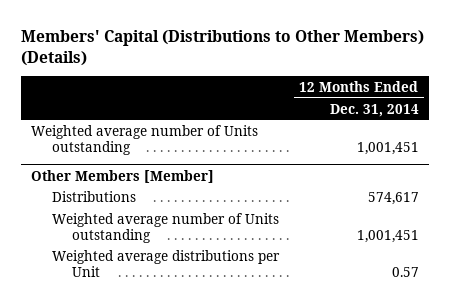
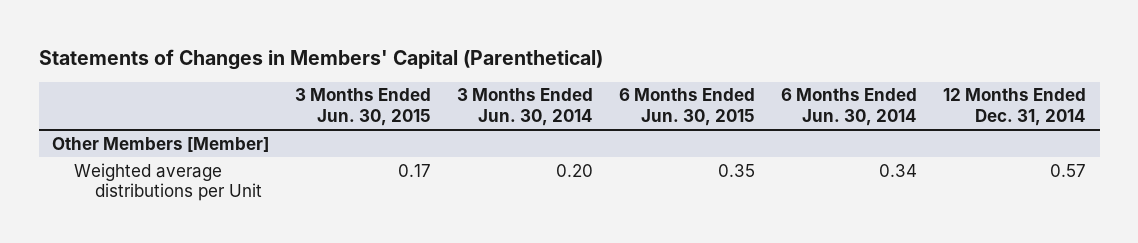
[21,30,425,66] Members' Capital (Distributions to Other Members) (Details) -> [38,48,603,70] Statements of Changes in Members' Capital (Parenthetical)
none -> [294,88,431,126] 3 Months Ended Jun. 30, 2015
none -> [457,88,594,126] 3 Months Ended Jun. 30, 2014
none -> [619,88,756,126] 6 Months Ended Jun. 30, 2015
none -> [781,88,918,126] 6 Months Ended Jun. 30, 2014
[31,124,259,155] Weighted average number of Units outstanding -> none
[51,190,136,202] Distributions -> none
[51,212,279,243] Weighted average number of Units outstanding -> none

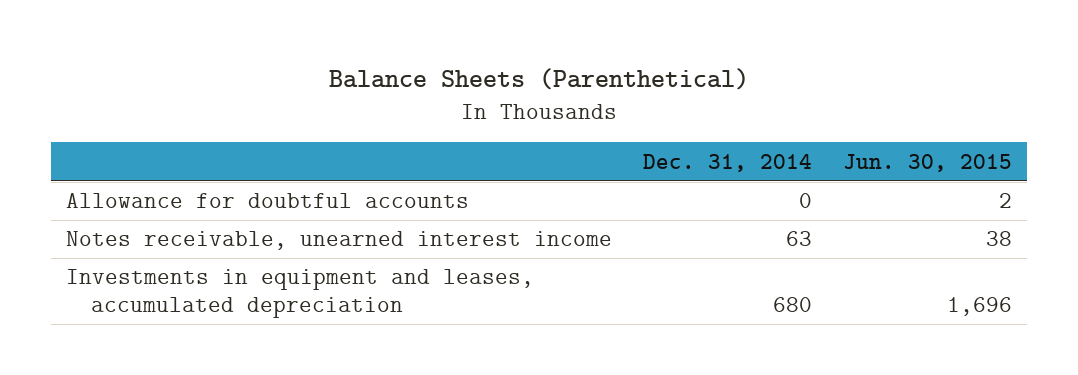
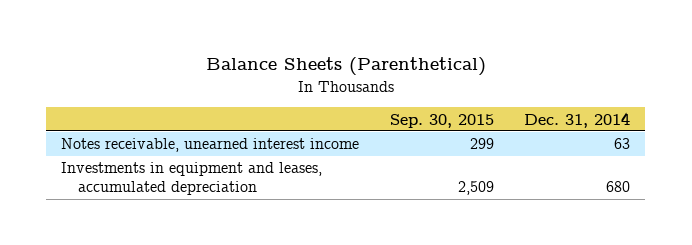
[842,153,1012,172] Jun. 30, 2015 -> none
none -> [389,113,494,128] Sep. 30, 2015
[66,193,470,209] Allowance for doubtful accounts -> none

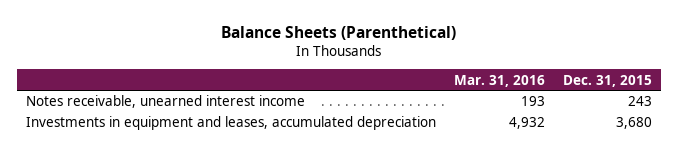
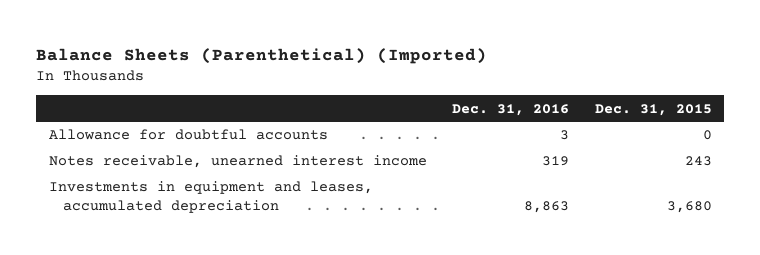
[221,25,457,40] Balance Sheets (Parenthetical) -> [36,47,488,64] Balance Sheets (Parenthetical) (Imported)
[454,74,546,87] Mar. 31, 2016 -> none
none -> [452,103,570,116] Dec. 31, 2016
none -> [48,129,328,141] Allowance for doubtful accounts

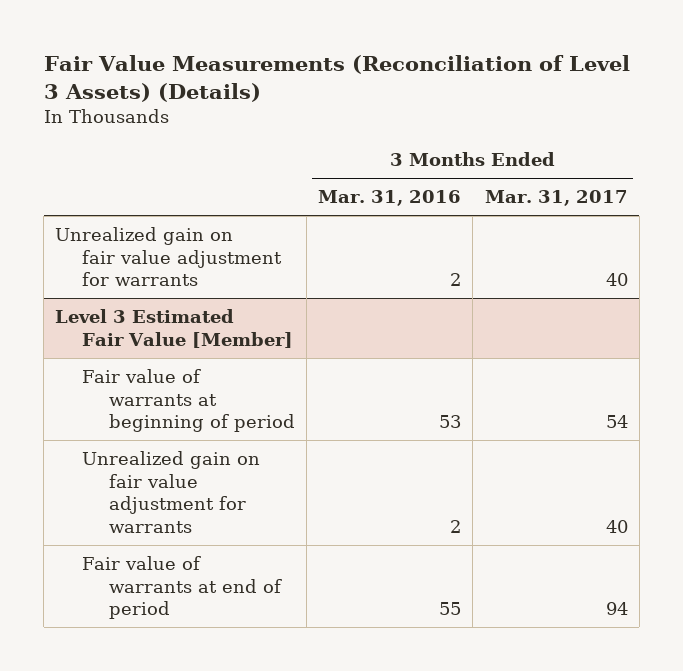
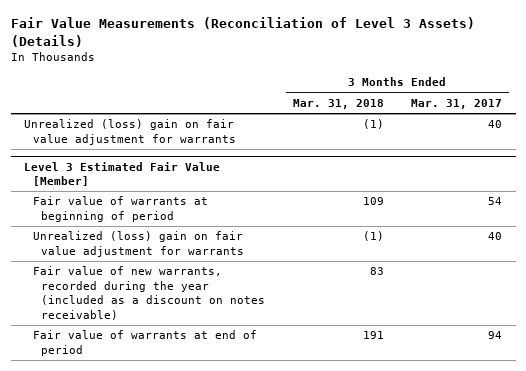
[318,190,462,207] Mar. 31, 2016 -> none
none -> [292,98,384,109] Mar. 31, 2018
[55,226,283,287] Unrealized gain on fair value adjustment for warrants -> [24,119,236,145] Unrealized (loss) gain on fair value adjustment for warrants
[82,450,261,533] Unrealized gain on fair value adjustment for warrants -> [32,231,245,257] Unrealized (loss) gain on fair value adjustment for warrants
none -> [32,266,266,320] Fair value of new warrants, recorded during the year (included as a discount on notes receivable)

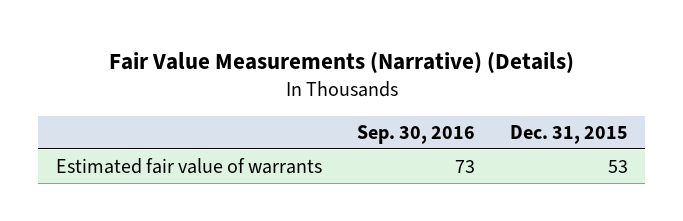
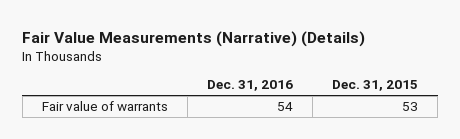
[356,125,475,145] Sep. 30, 2016 -> none
none -> [207,80,294,92] Dec. 31, 2016
[55,157,322,174] Estimated fair value of warrants -> [41,101,168,112] Fair value of warrants

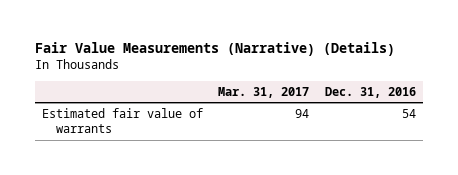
[332,80,419,92] Dec. 31, 2015 -> none
none -> [218,86,310,98] Mar. 31, 2017
[41,101,168,112] Fair value of warrants -> [42,108,204,134] Estimated fair value of warrants

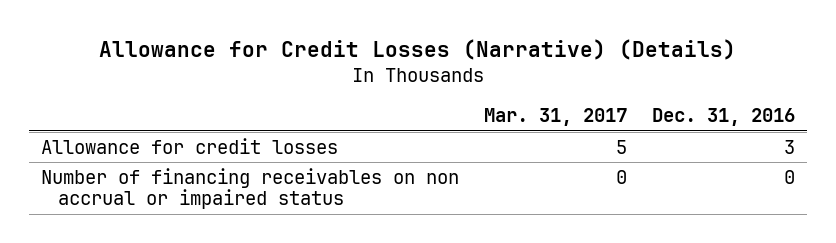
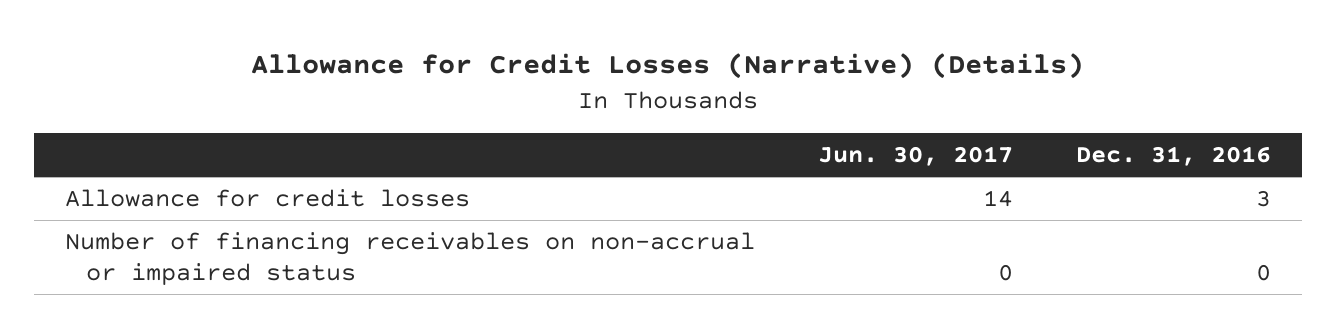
[483,108,627,127] Mar. 31, 2017 -> none
none -> [817,146,1013,167] Jun. 30, 2017
[41,167,460,210] Number of financing receivables on non accrual or impaired status -> [65,232,756,285] Number of financing receivables on non-accrual or impaired status

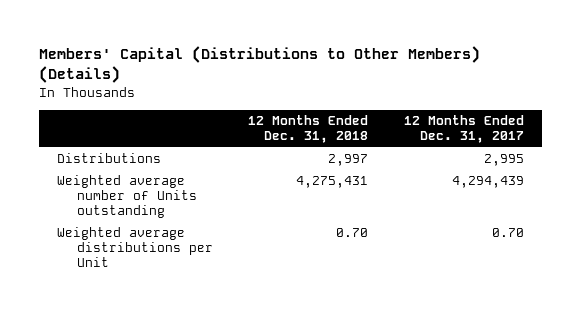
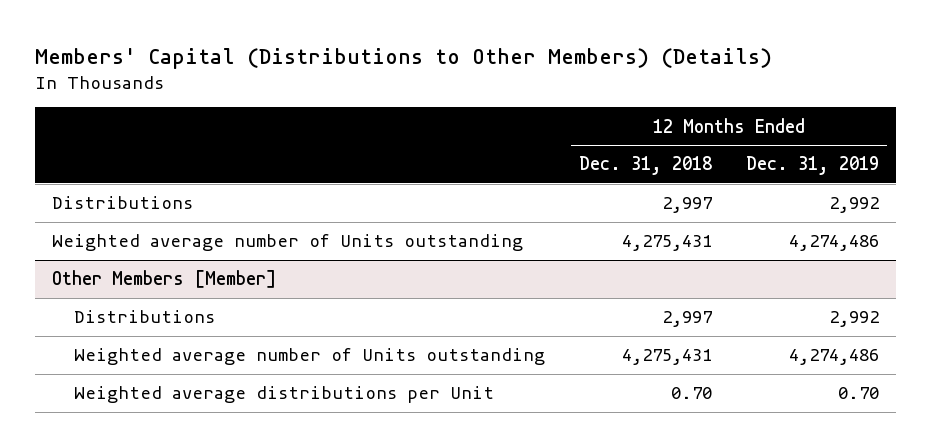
[404,115,525,144] 12 Months Ended Dec. 31, 2017 -> none
none -> [745,156,879,176] Dec. 31, 2019
none -> [51,270,276,289] Other Members [Member]
none -> [74,310,216,324] Distributions
none -> [74,348,546,366] Weighted average number of Units outstanding

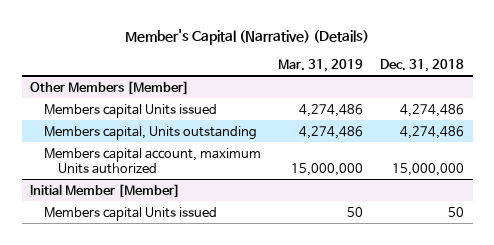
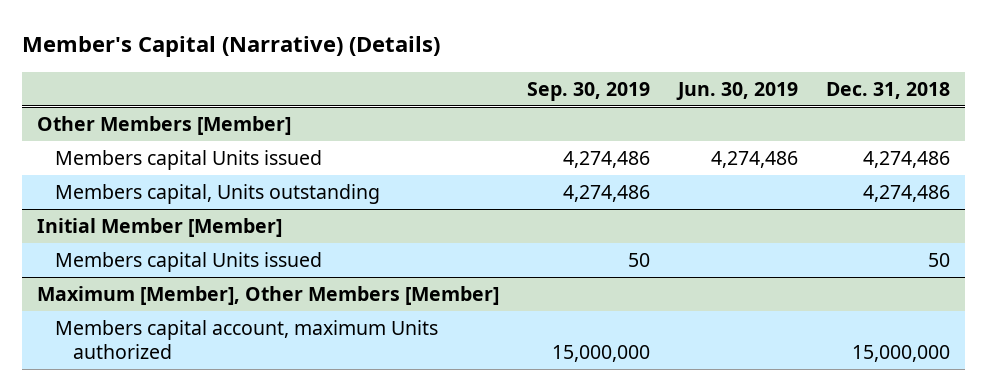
[278,58,364,72] Mar. 31, 2019 -> none
none -> [526,81,650,101] Sep. 30, 2019
none -> [676,81,799,100] Jun. 30, 2019
[44,147,262,174] Members capital account, maximum Units authorized -> none
none -> [36,286,499,306] Maximum [Member], Other Members [Member]
none -> [54,320,438,359] Members capital account, maximum Units authorized

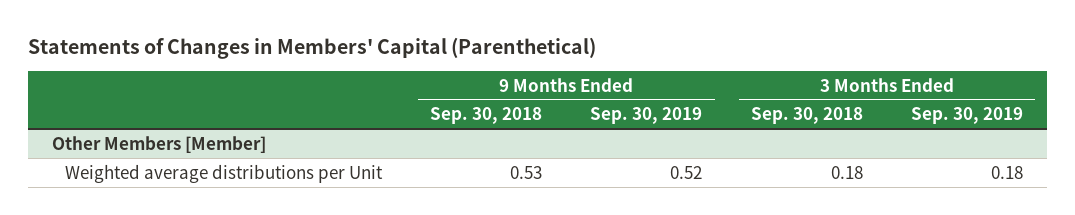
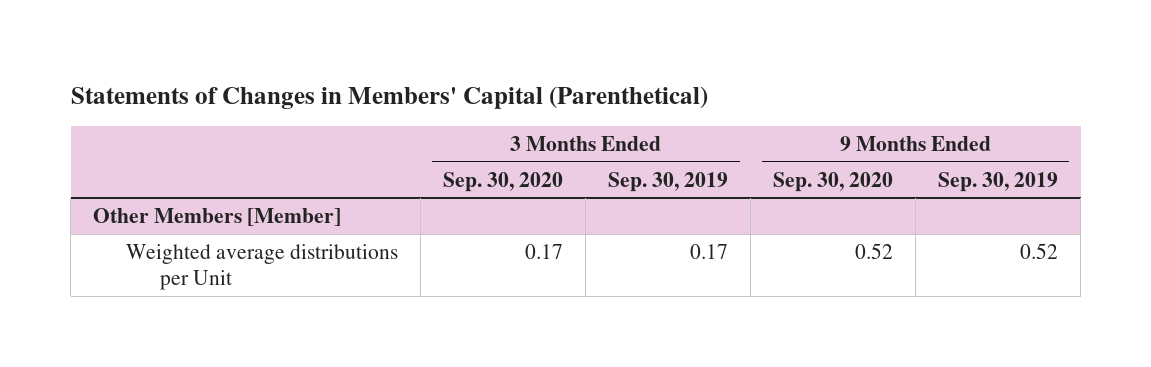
[430,107,543,125] Sep. 30, 2018 -> none
[750,107,863,125] Sep. 30, 2018 -> none
none -> [443,171,564,192] Sep. 30, 2020
none -> [773,171,894,192] Sep. 30, 2020
[990,165,1023,179] 0.18 -> [690,243,729,259] 0.17

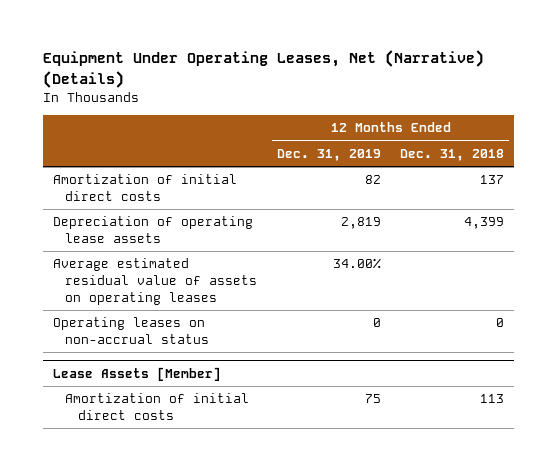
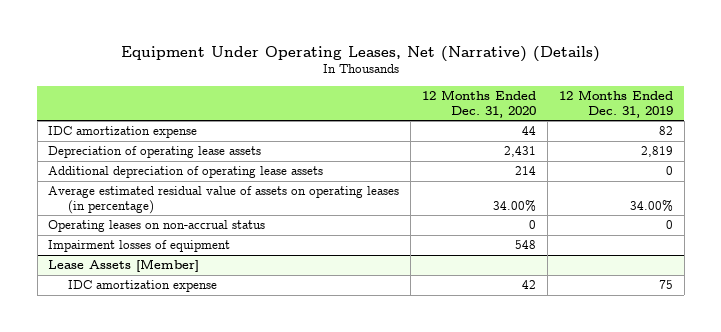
[400,148,505,161] Dec. 31, 2018 -> none
none -> [422,90,537,118] 12 Months Ended Dec. 31, 2020
[52,174,237,202] Amortization of initial direct costs -> [48,126,198,139] IDC amortization expense
none -> [48,166,324,179] Additional depreciation of operating lease assets
[52,258,258,305] Average estimated residual value of assets on operating leases -> [48,186,400,214] Average estimated residual value of assets on operating leases (in percentage)
none -> [48,240,231,253] Impairment losses of equipment
[65,393,250,421] Amortization of initial direct costs -> [68,280,218,293] IDC amortization expense

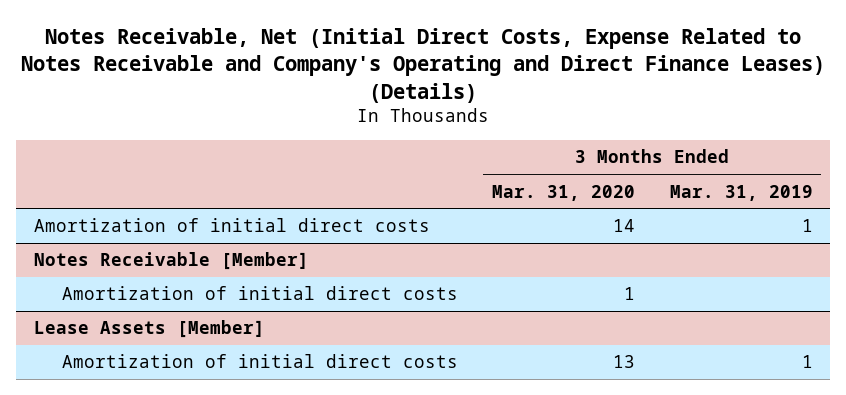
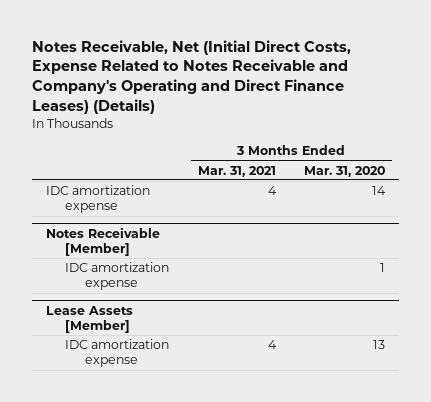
[669,184,813,201] Mar. 31, 2019 -> none
none -> [197,165,276,177] Mar. 31, 2021
[33,218,430,233] Amortization of initial direct costs -> [45,185,150,214] IDC amortization expense
[61,286,458,301] Amortization of initial direct costs -> [65,262,170,291] IDC amortization expense
[61,354,458,369] Amortization of initial direct costs -> [65,339,170,368] IDC amortization expense

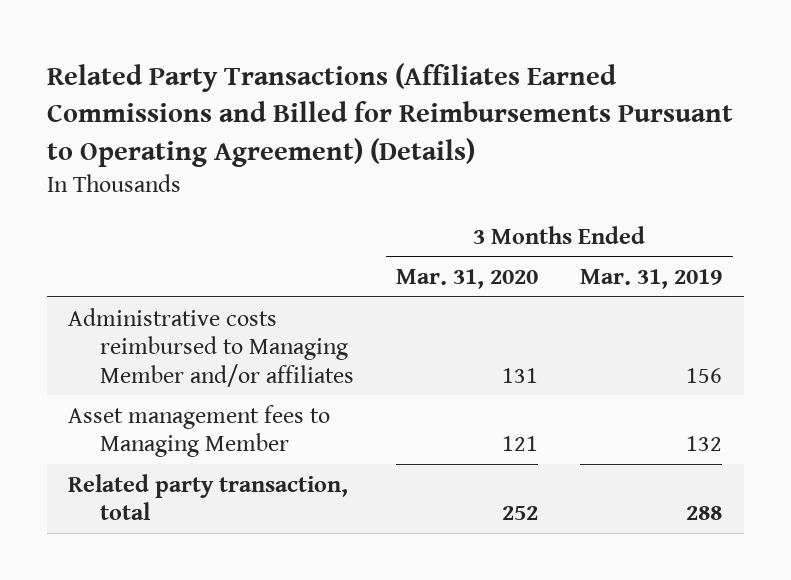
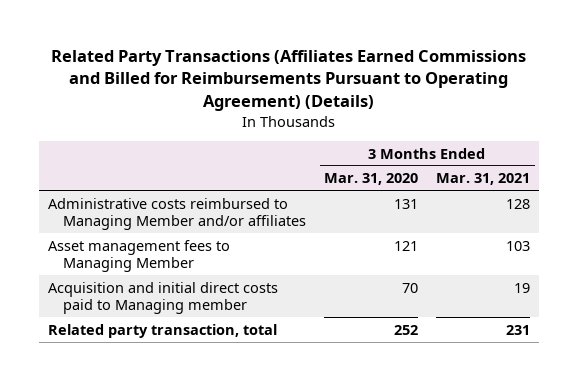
[580,269,723,290] Mar. 31, 2019 -> none
none -> [436,173,531,186] Mar. 31, 2021
none -> [48,281,279,315] Acquisition and initial direct costs paid to Managing member

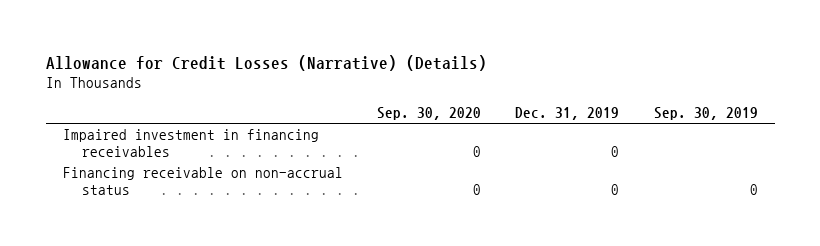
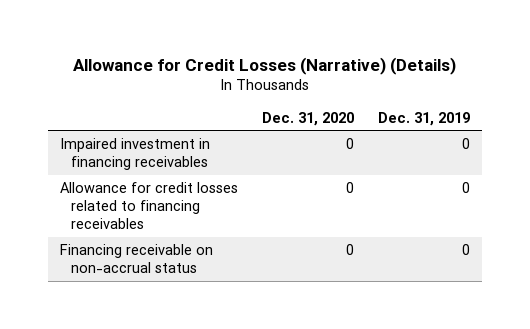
[377,107,482,121] Sep. 30, 2020 -> none
[653,107,758,121] Sep. 30, 2019 -> none
none -> [261,111,354,126] Dec. 31, 2020
none -> [59,181,238,230] Allowance for credit losses related to financing receivables

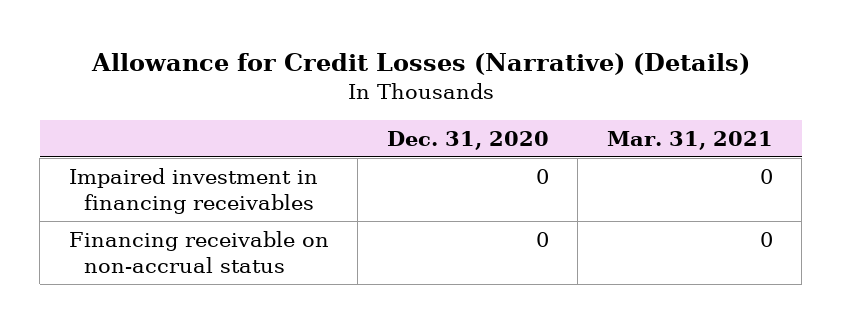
[377,111,470,126] Dec. 31, 2019 -> none
none -> [606,130,773,150] Mar. 31, 2021
[59,181,238,230] Allowance for credit losses related to financing receivables -> none

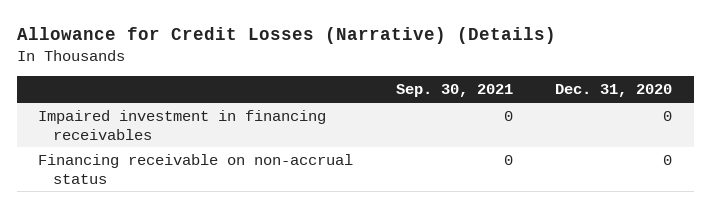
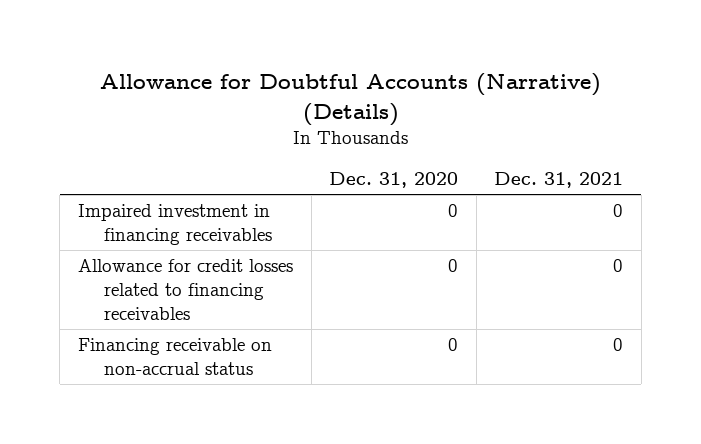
[16,27,556,45] Allowance for Credit Losses (Narrative) (Details) -> [99,73,601,126] Allowance for Doubtful Accounts (Narrative) (Details)
[395,84,513,98] Sep. 30, 2021 -> none
none -> [494,172,624,189] Dec. 31, 2021
none -> [78,258,294,321] Allowance for credit losses related to financing receivables

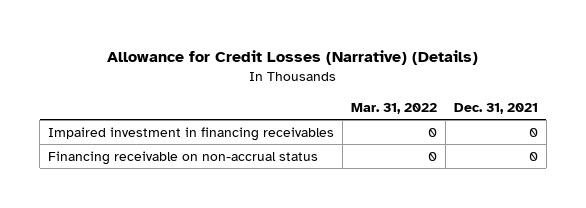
[99,73,601,126] Allowance for Doubtful Accounts (Narrative) (Details) -> [107,49,479,65] Allowance for Credit Losses (Narrative) (Details)
[329,172,459,189] Dec. 31, 2020 -> none
none -> [351,102,438,114] Mar. 31, 2022
[78,258,294,321] Allowance for credit losses related to financing receivables -> none

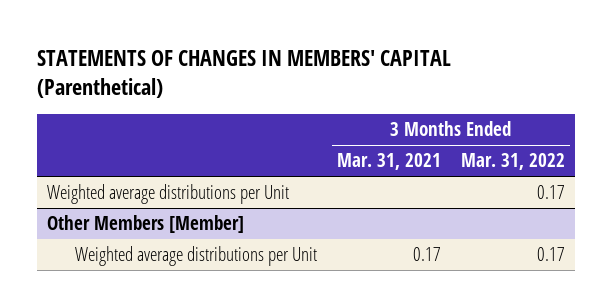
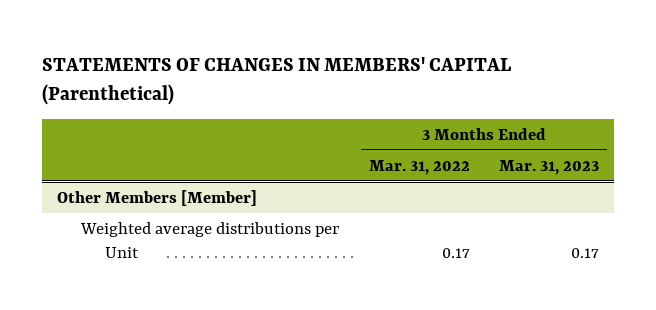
[336,153,441,171] Mar. 31, 2021 -> none
none -> [499,159,600,175] Mar. 31, 2023
[47,184,290,205] Weighted average distributions per Unit -> none

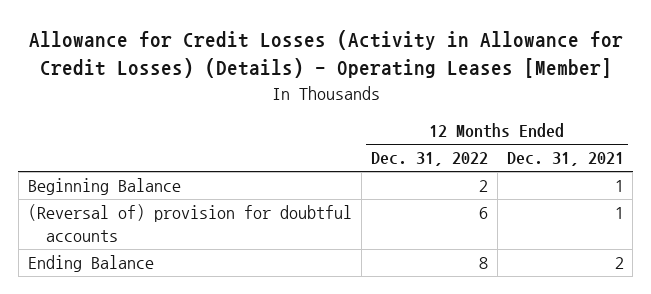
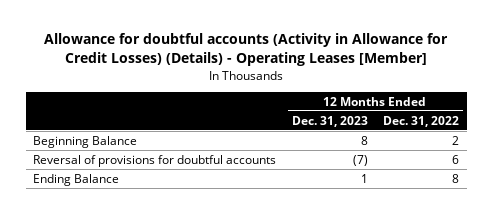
[28,30,623,79] Allowance for Credit Losses (Activity in Allowance for Credit Losses) (Details) - Operating Leases [Member] -> [44,33,449,67] Allowance for doubtful accounts (Activity in Allowance for Credit Losses) (Details) - Operating Leases [Member]
[506,152,624,167] Dec. 31, 2021 -> none
none -> [291,115,368,127] Dec. 31, 2023
[27,204,352,242] (Reversal of) provision for doubtful accounts -> [33,154,277,167] Reversal of provisions for doubtful accounts

